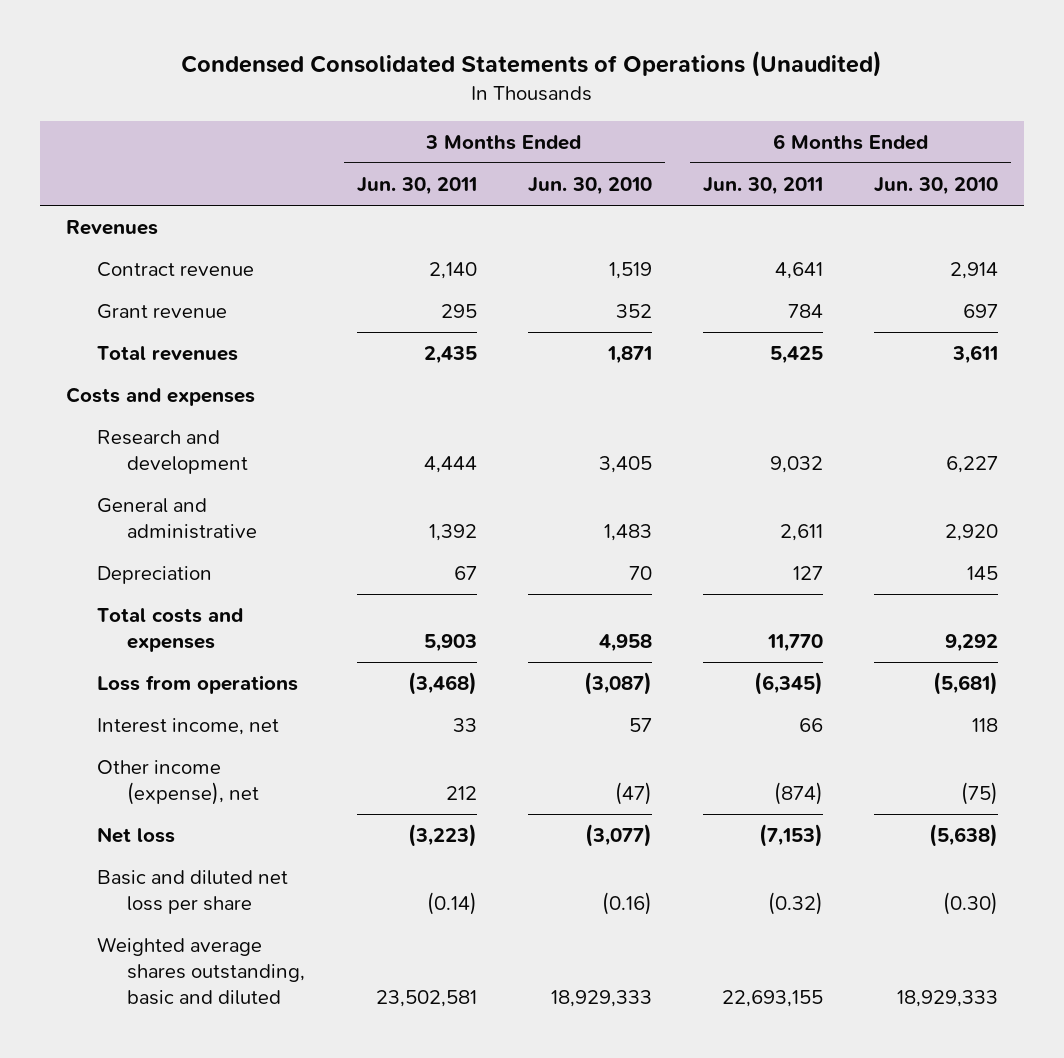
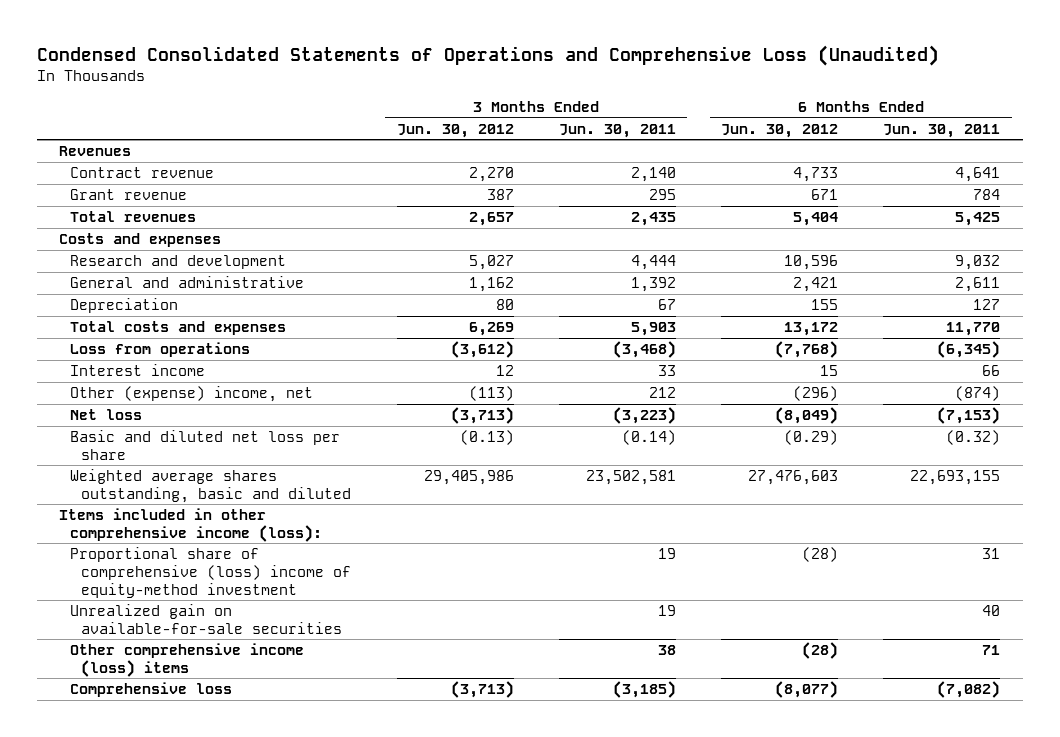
[181,51,883,78] Condensed Consolidated Statements of Operations (Unaudited) -> [36,44,939,66] Condensed Consolidated Statements of Operations and Comprehensive Loss (Unaudited)
[527,176,652,195] Jun. 30, 2010 -> none
[874,176,999,195] Jun. 30, 2010 -> none
none -> [396,123,514,138] Jun. 30, 2012
none -> [721,123,839,138] Jun. 30, 2012
[96,718,279,736] Interest income, net -> [70,364,206,377] Interest income
[96,760,260,805] Other income (expense), net -> [70,386,314,403] Other (expense) income, net
none -> [59,508,323,542] Items included in other comprehensive income (loss):
none -> [70,547,352,598] Proportional share of comprehensive (loss) income of equity-method investment
none -> [70,604,343,634] Unrealized gain on available-for-sale securities
none -> [70,643,305,677] Other comprehensive income (loss) items
none -> [70,682,233,698] Comprehensive loss

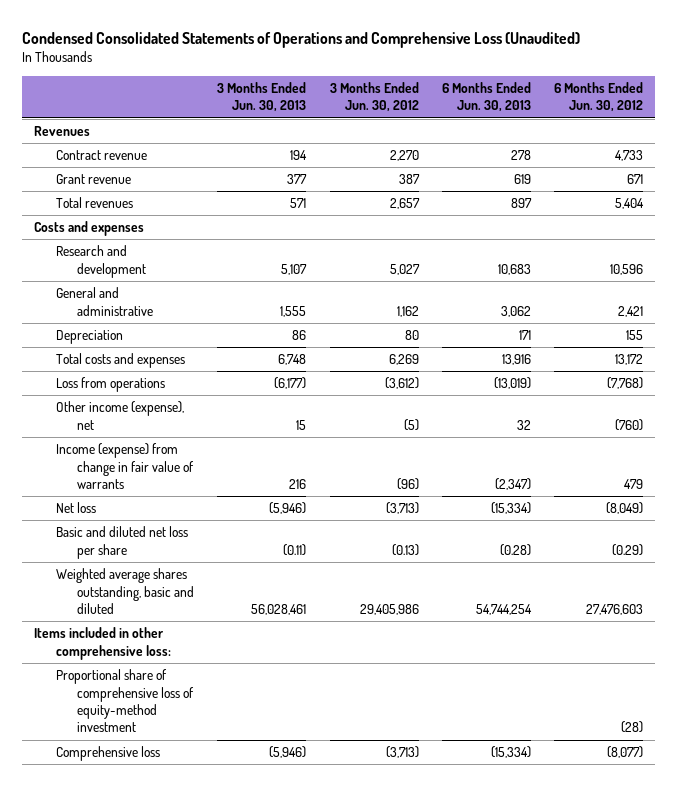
[558,123,676,138] Jun. 30, 2011 -> none
[883,123,1001,138] Jun. 30, 2011 -> none
none -> [217,82,307,113] 3 Months Ended Jun. 30, 2013
none -> [442,82,532,113] 6 Months Ended Jun. 30, 2013
[70,364,206,377] Interest income -> none
[70,386,314,403] Other (expense) income, net -> [55,401,184,430] Other income (expense), net
[468,386,514,402] (113) -> [403,418,419,431] (5)
[793,386,839,402] (296) -> [615,418,644,431] (760)
none -> [55,443,194,489] Income (expense) from change in fair value of warrants
[70,604,343,634] Unrealized gain on available-for-sale securities -> none
[70,643,305,677] Other comprehensive income (loss) items -> none
[59,508,323,542] Items included in other comprehensive income (loss): -> [34,627,171,660] Items included in other comprehensive loss:
[70,547,352,598] Proportional share of comprehensive (loss) income of equity-method investment -> [55,669,194,733] Proportional share of comprehensive loss of equity-method investment

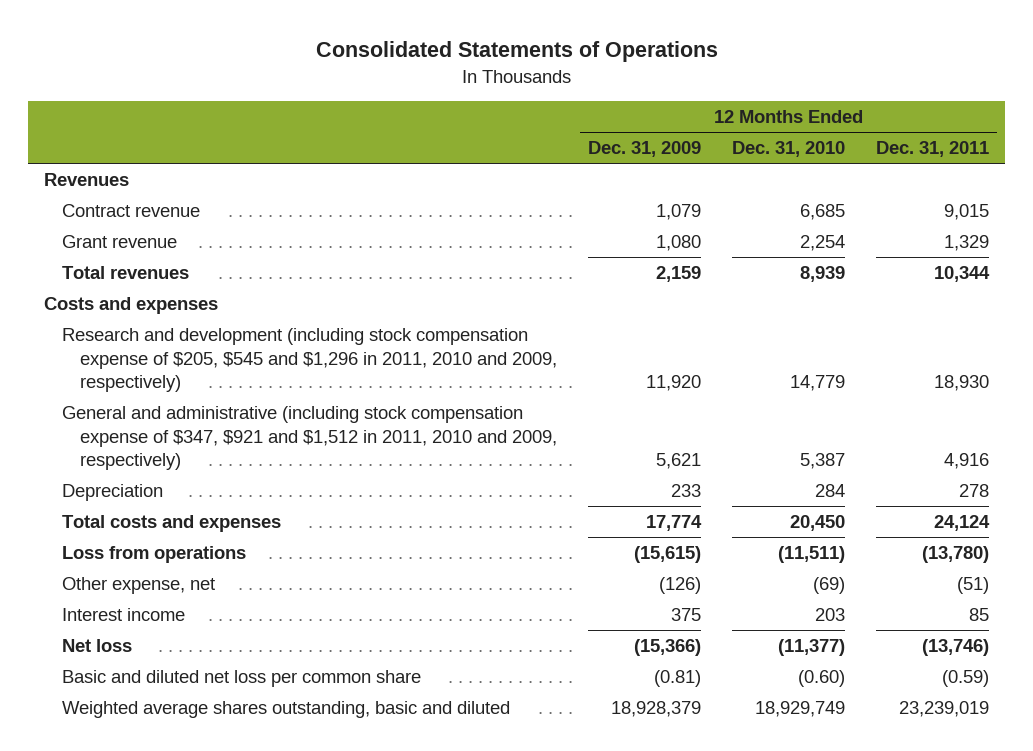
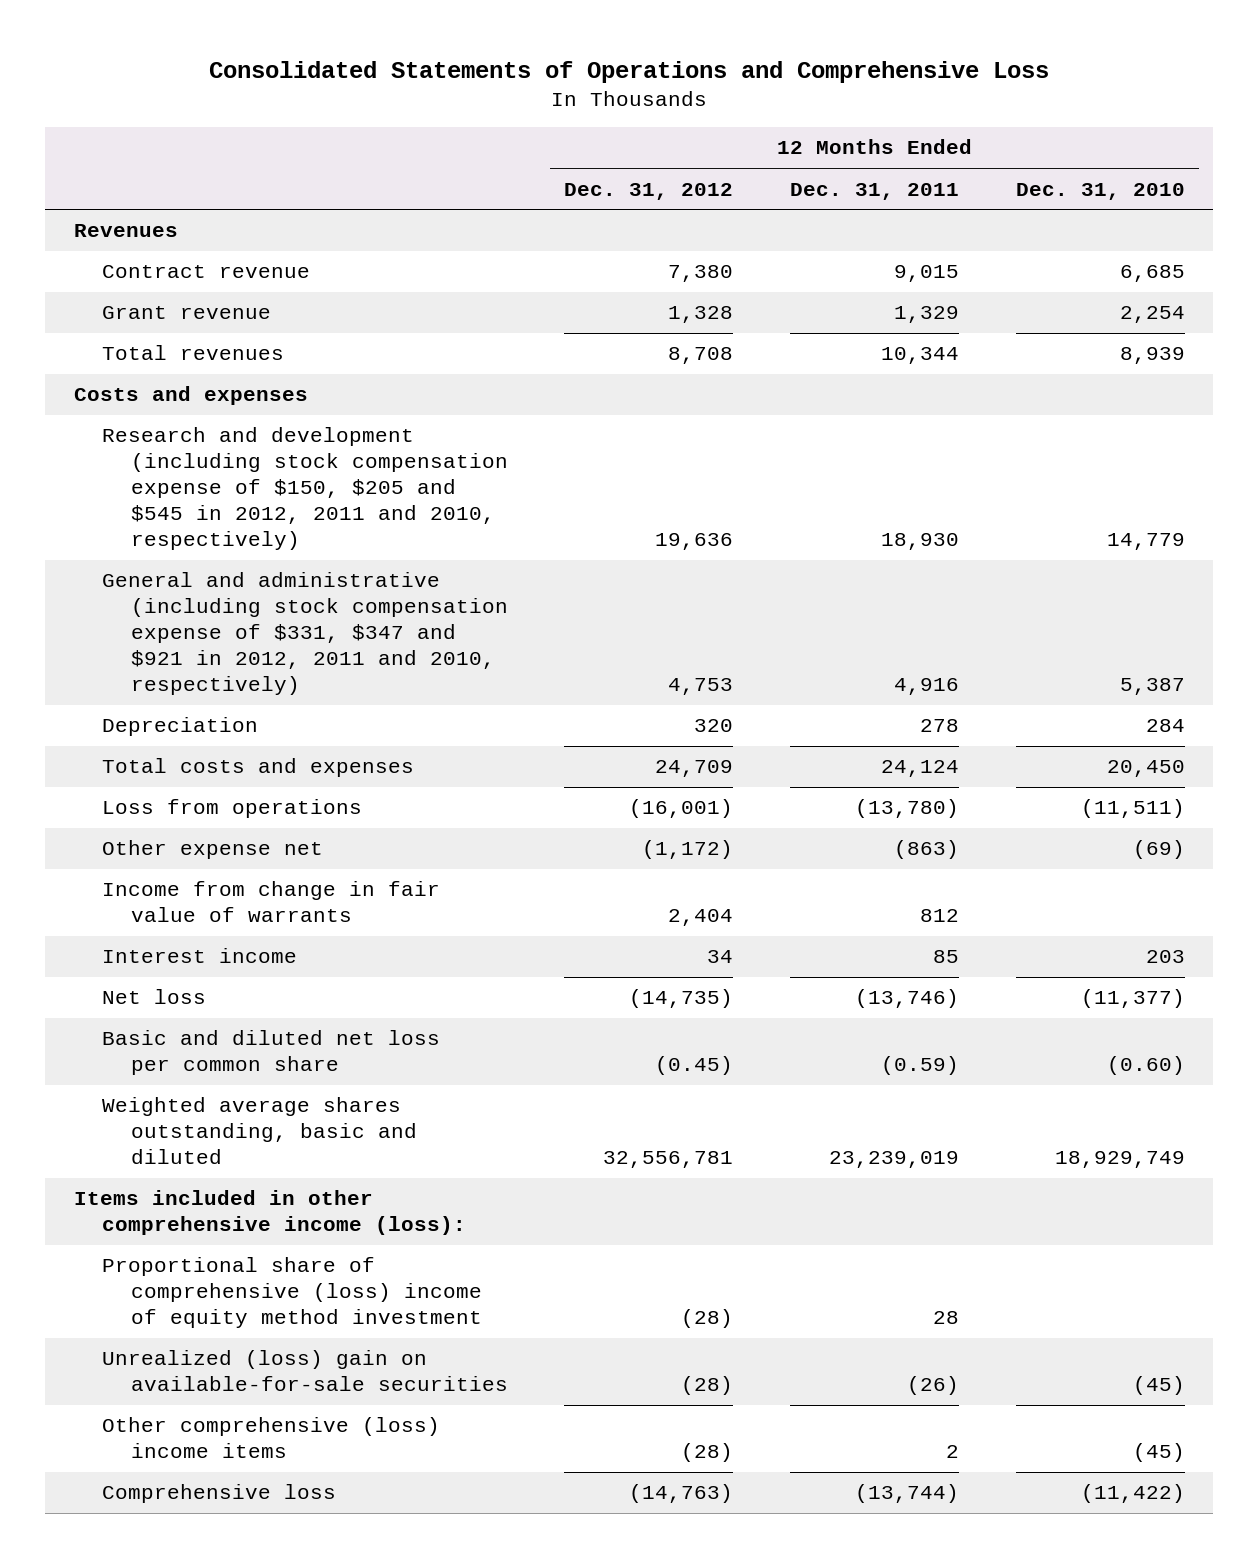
[315,41,718,63] Consolidated Statements of Operations -> [209,60,1050,83] Consolidated Statements of Operations and Comprehensive Loss
[588,141,702,158] Dec. 31, 2009 -> none
none -> [564,182,734,200] Dec. 31, 2012
[61,327,558,393] Research and development (including stock compensation expense of $205, $545 and $1,296 in 2011, 2010 and 2009, respectively) -> [102,427,508,551] Research and development (including stock compensation expense of $150, $205 and $545 in 2012, 2011 and 2010, respectively)
[61,405,558,471] General and administrative (including stock compensation expense of $347, $921 and $1,512 in 2011, 2010 and 2009, respectively) -> [102,572,508,696] General and administrative (including stock compensation expense of $331, $347 and $921 in 2012, 2011 and 2010, respectively)
[61,576,215,594] Other expense, net -> [102,840,324,860] Other expense net
[957,576,990,594] (51) -> [894,840,960,860] (863)
none -> [102,881,441,923] Income from change in fair value of warrants
none -> [73,1190,467,1236] Items included in other comprehensive income (loss):
none -> [102,1257,482,1329] Proportional share of comprehensive (loss) income of equity method investment
none -> [102,1350,508,1392] Unrealized (loss) gain on available-for-sale securities
none -> [102,1417,441,1459] Other comprehensive (loss) income items
none -> [102,1484,337,1504] Comprehensive loss

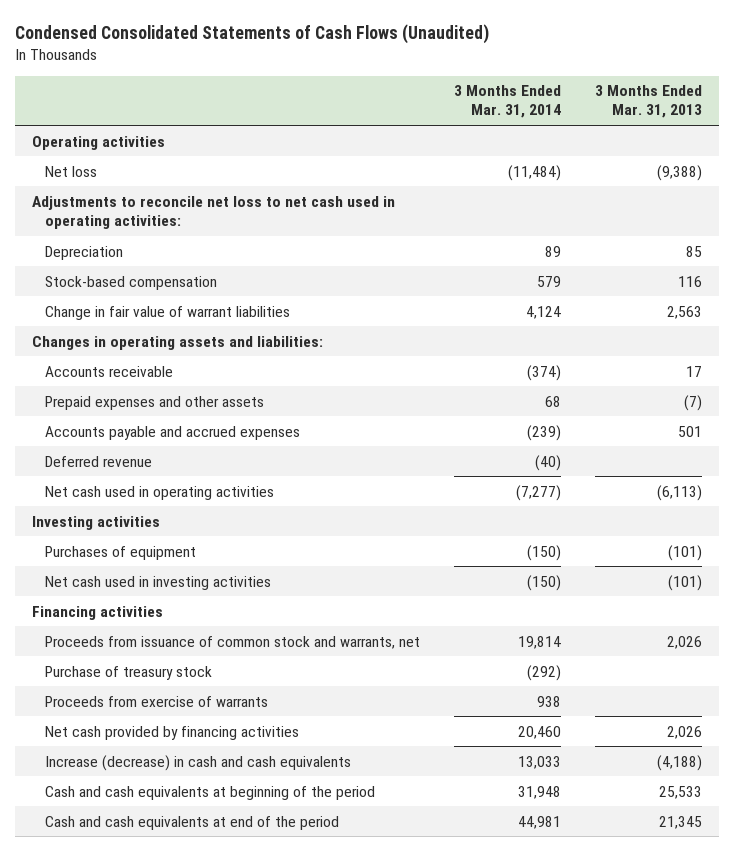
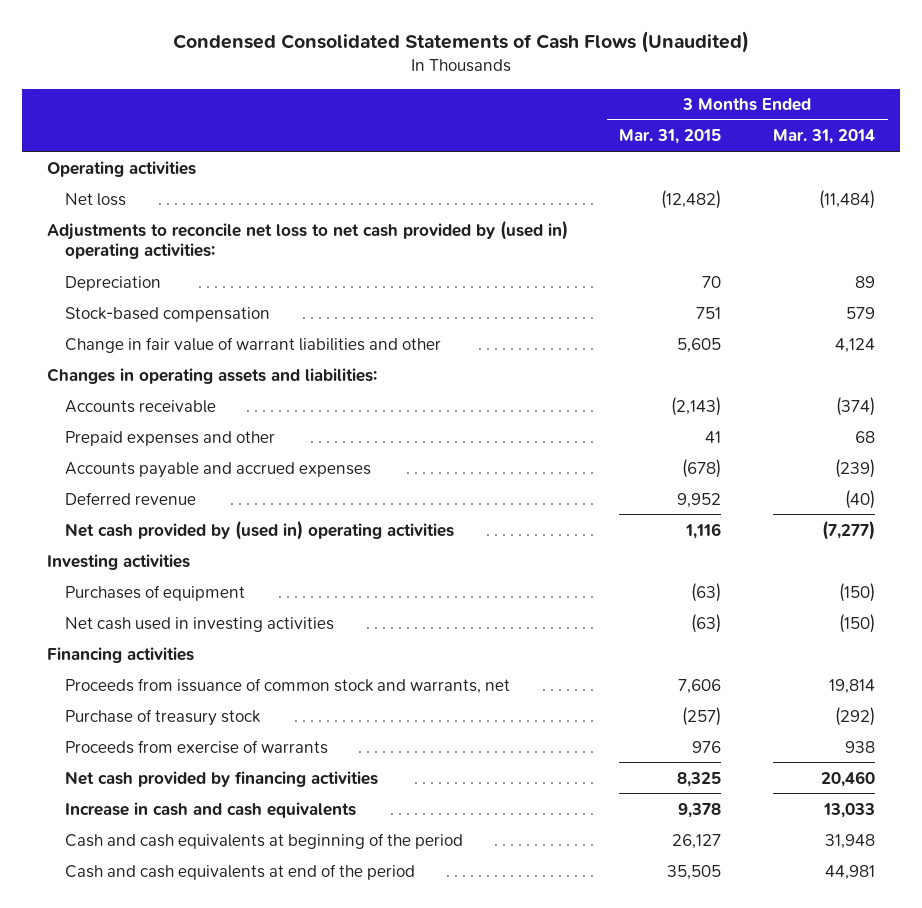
[594,85,702,119] 3 Months Ended Mar. 31, 2013 -> none
none -> [619,129,722,145] Mar. 31, 2015
[32,195,396,229] Adjustments to reconcile net loss to net cash used in operating activities: -> [47,219,569,260] Adjustments to reconcile net loss to net cash provided by (used in) operating activities:
[45,305,291,320] Change in fair value of warrant liabilities -> [65,336,442,353] Change in fair value of warrant liabilities and other
[45,395,265,410] Prepaid expenses and other assets -> [65,430,276,446] Prepaid expenses and other
[45,485,275,500] Net cash used in operating activities -> [65,519,455,540] Net cash provided by (used in) operating activities
[45,754,352,771] Increase (decrease) in cash and cash equivalents -> [65,801,357,818] Increase in cash and cash equivalents

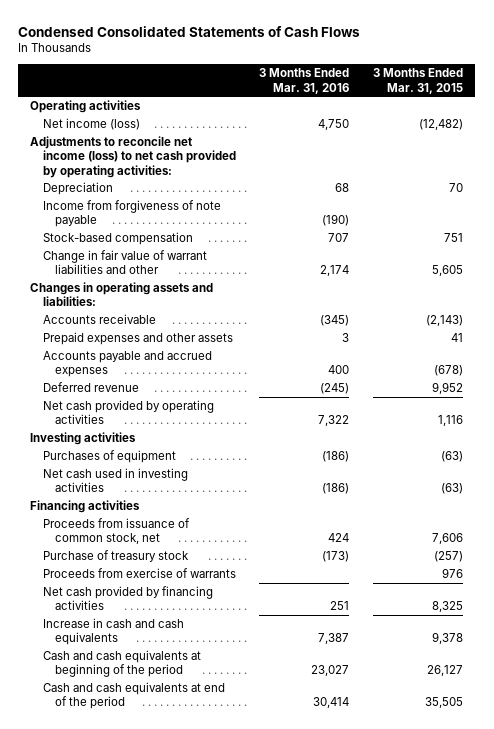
[172,31,749,54] Condensed Consolidated Statements of Cash Flows (Unaudited) -> [18,25,361,37] Condensed Consolidated Statements of Cash Flows
[772,129,875,145] Mar. 31, 2014 -> none
none -> [259,68,350,94] 3 Months Ended Mar. 31, 2016
[65,192,127,206] Net loss -> [42,118,140,131] Net income (loss)
[47,219,569,260] Adjustments to reconcile net loss to net cash provided by (used in) operating activities: -> [30,136,236,178] Adjustments to reconcile net income (loss) to net cash provided by operating activities:
none -> [42,200,221,228] Income from forgiveness of note payable
[65,430,276,446] Prepaid expenses and other -> [42,332,233,346] Prepaid expenses and other assets
[65,519,455,540] Net cash provided by (used in) operating activities -> [42,400,214,425] Net cash provided by operating activities
[65,677,511,694] Proceeds from issuance of common stock and warrants, net -> [42,518,190,545] Proceeds from issuance of common stock, net

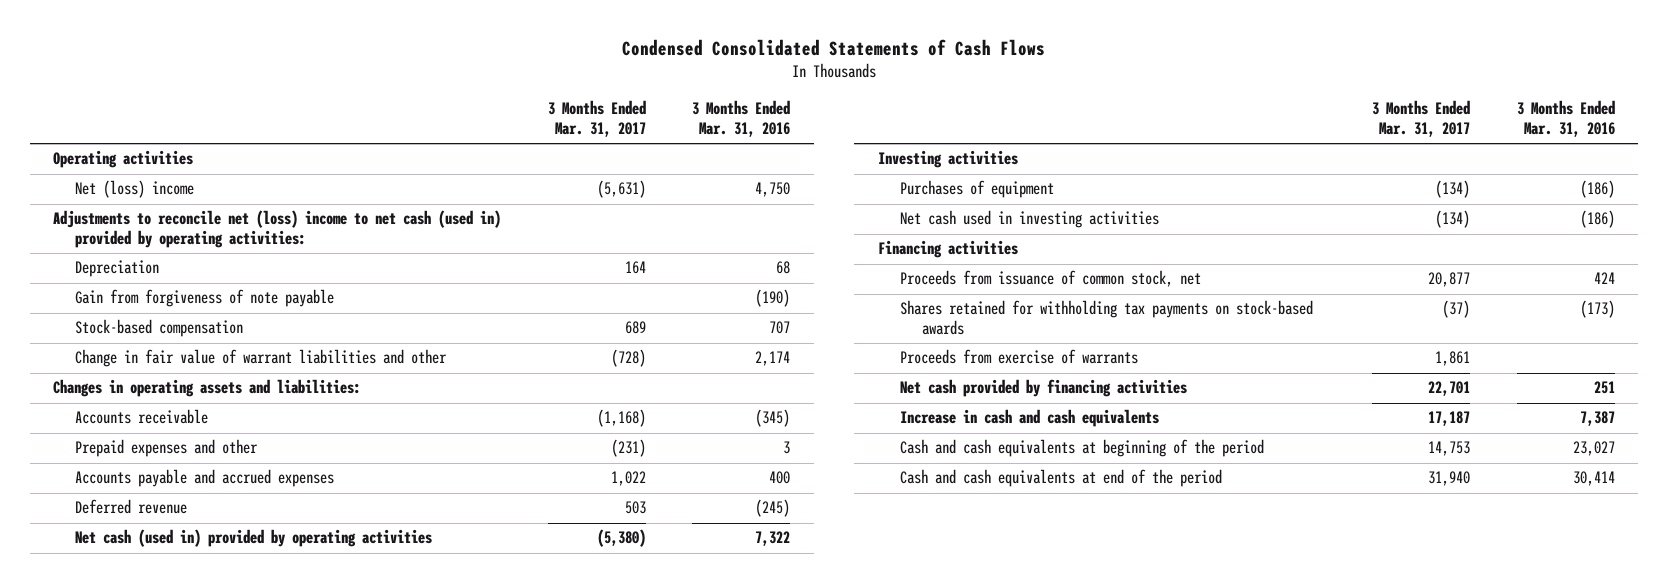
[373,68,464,94] 3 Months Ended Mar. 31, 2015 -> none
none -> [547,100,646,138] 3 Months Ended Mar. 31, 2017
[42,118,140,131] Net income (loss) -> [75,180,195,199] Net (loss) income
[30,136,236,178] Adjustments to reconcile net income (loss) to net cash provided by operating activities: -> [53,210,502,249] Adjustments to reconcile net (loss) income to net cash (used in) provided by operating activities:
[42,200,221,228] Income from forgiveness of note payable -> [75,289,335,308] Gain from forgiveness of note payable
[42,332,233,346] Prepaid expenses and other assets -> [75,439,259,458] Prepaid expenses and other
[42,400,214,425] Net cash provided by operating activities -> [75,529,433,548] Net cash (used in) provided by operating activities
[42,550,189,563] Purchase of treasury stock -> [899,300,1313,336] Shares retained for withholding tax payments on stock-based awards

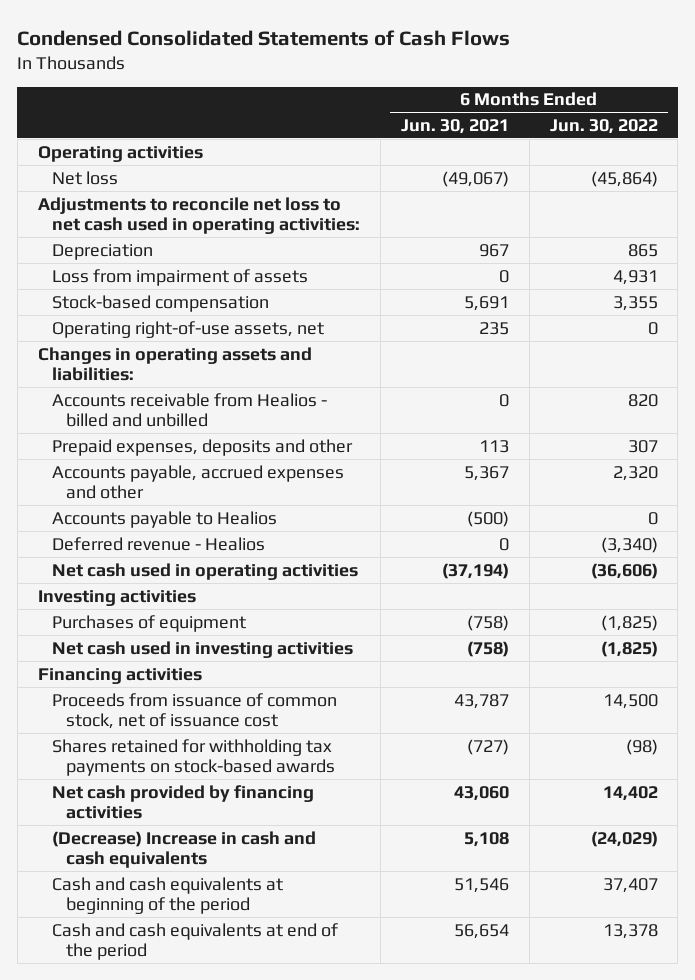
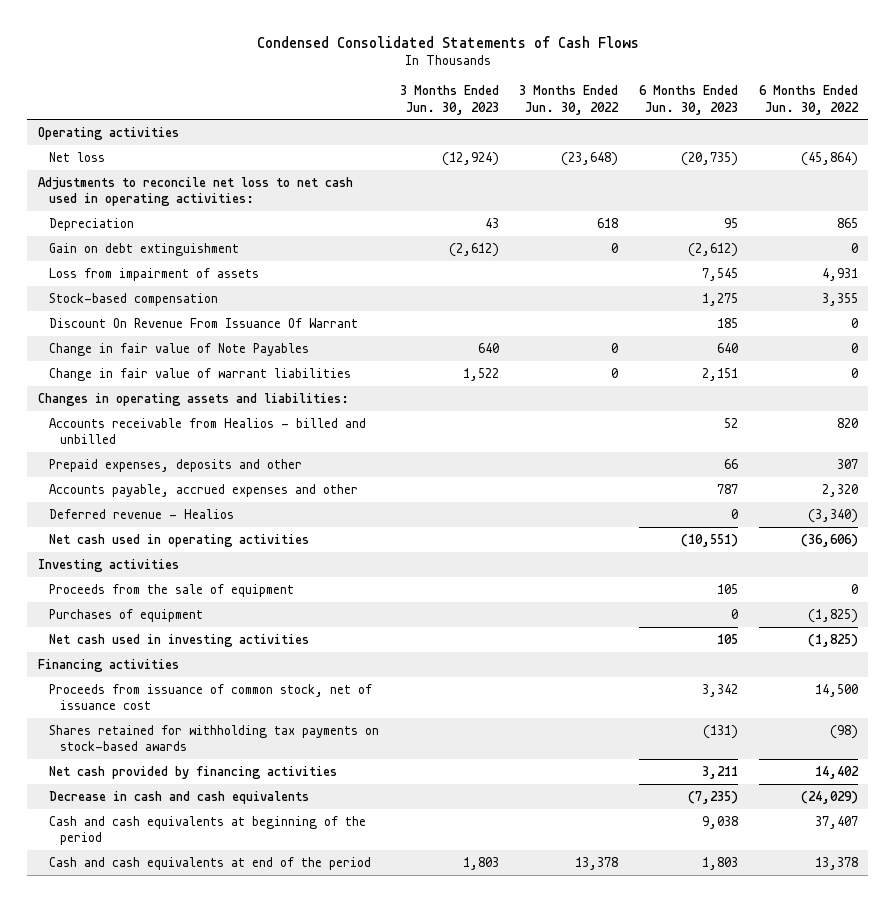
[400,118,509,134] Jun. 30, 2021 -> none
none -> [399,85,499,115] 3 Months Ended Jun. 30, 2023
none -> [519,85,620,115] 3 Months Ended Jun. 30, 2022
none -> [639,85,739,115] 6 Months Ended Jun. 30, 2023
none -> [48,242,239,256] Gain on debt extinguishment
[51,320,324,338] Operating right-of-use assets, net -> none
none -> [48,317,358,328] Discount On Revenue From Issuance Of Warrant
none -> [48,342,309,356] Change in fair value of Note Payables
none -> [48,367,351,381] Change in fair value of warrant liabilities
[51,510,277,528] Accounts payable to Healios -> none
none -> [48,583,294,597] Proceeds from the sale of equipment
[51,830,316,869] (Decrease) Increase in cash and cash equivalents -> [48,790,309,804] Decrease in cash and cash equivalents

